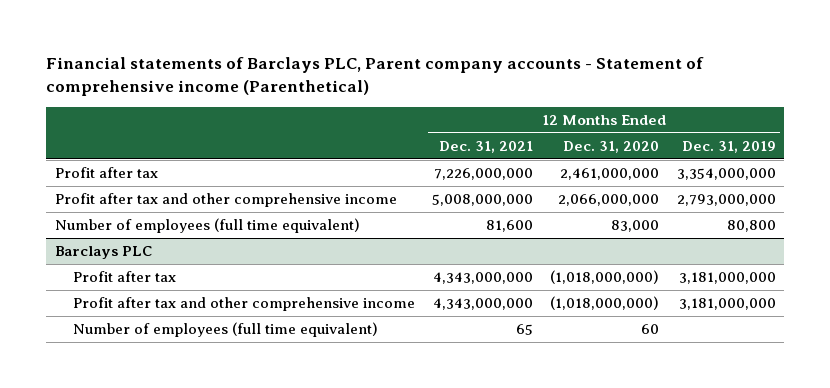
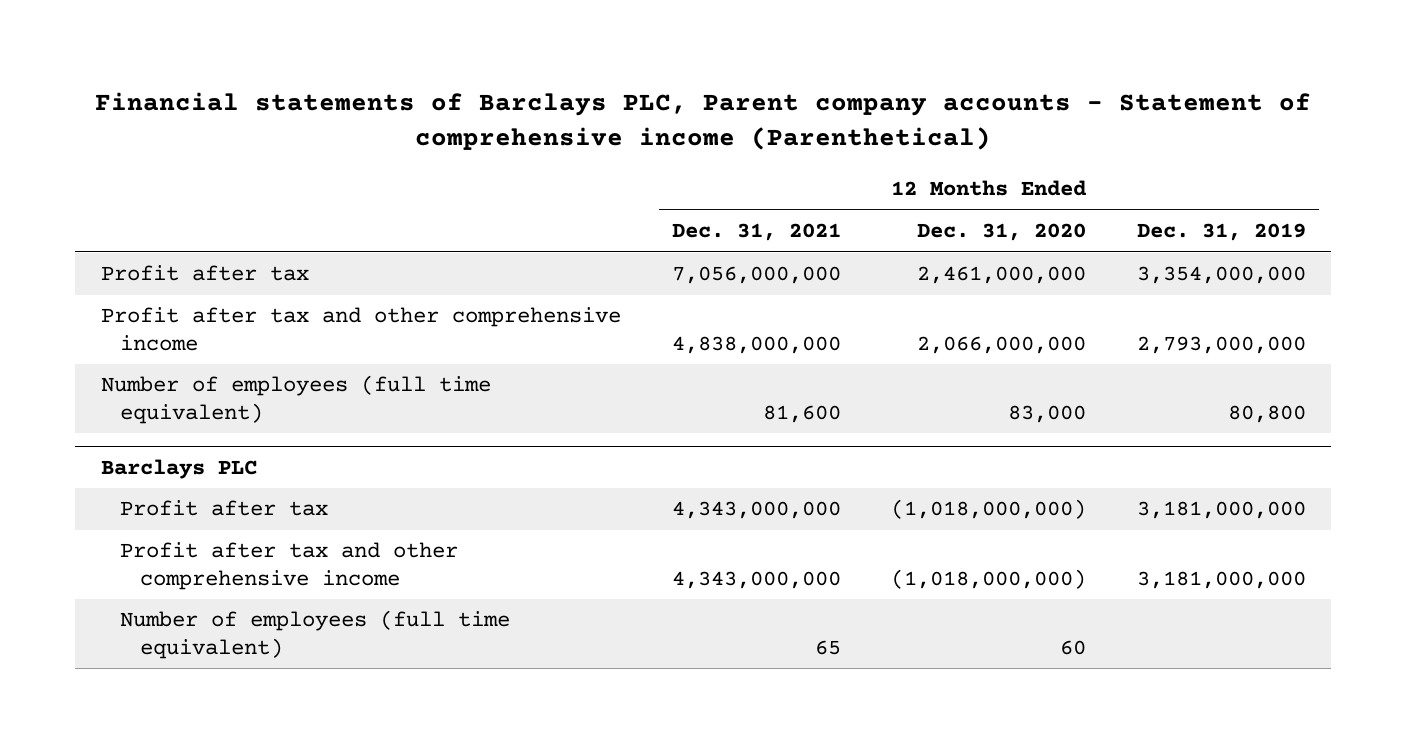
[433,168,533,181] 7,226,000,000 -> [671,266,841,285] 7,056,000,000
[431,194,533,207] 5,008,000,000 -> [671,335,841,354] 4,838,000,000

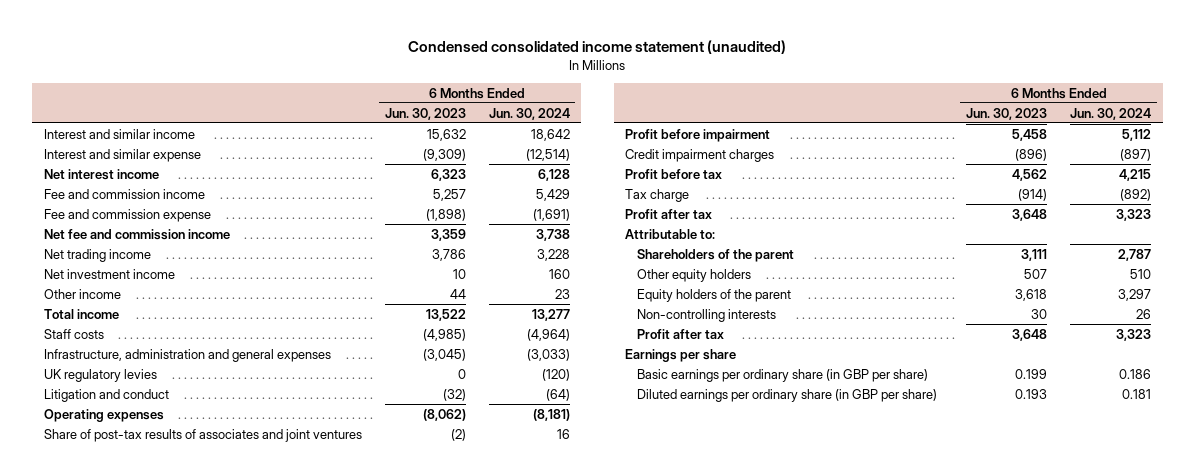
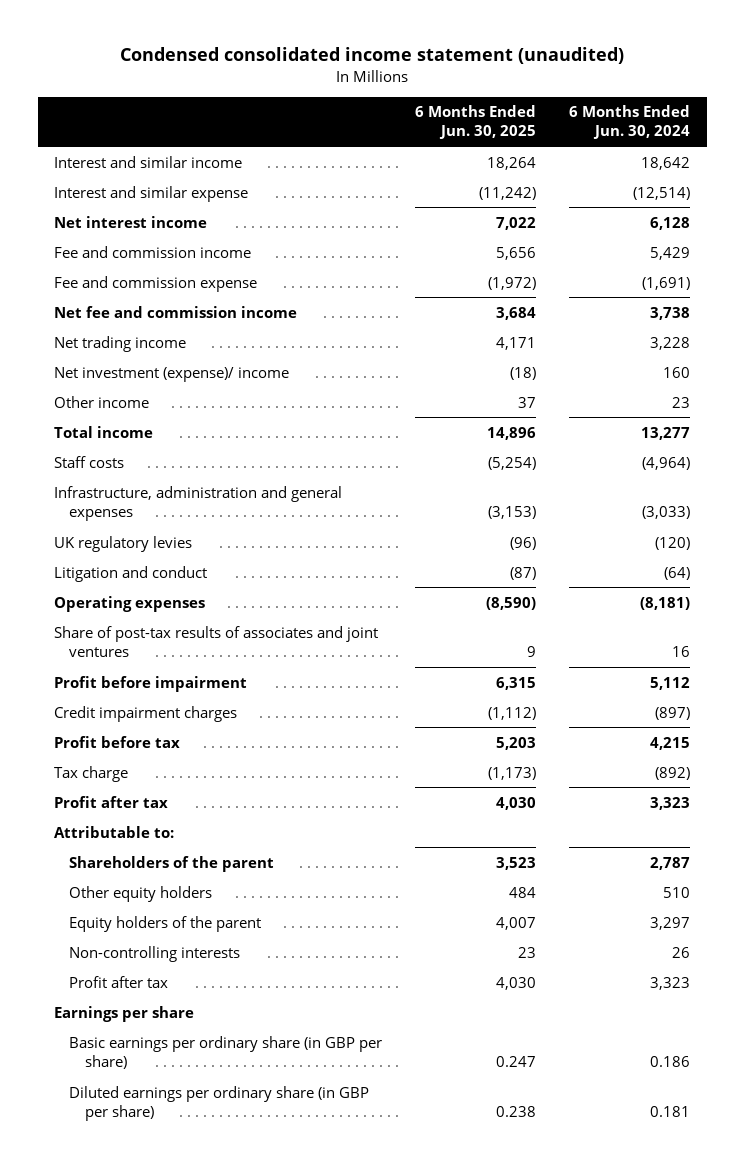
[384,107,466,120] Jun. 30, 2023 -> none
none -> [415,105,537,140] 6 Months Ended Jun. 30, 2025
[43,268,175,279] Net investment income -> [54,366,290,382] Net investment (expense)/ income

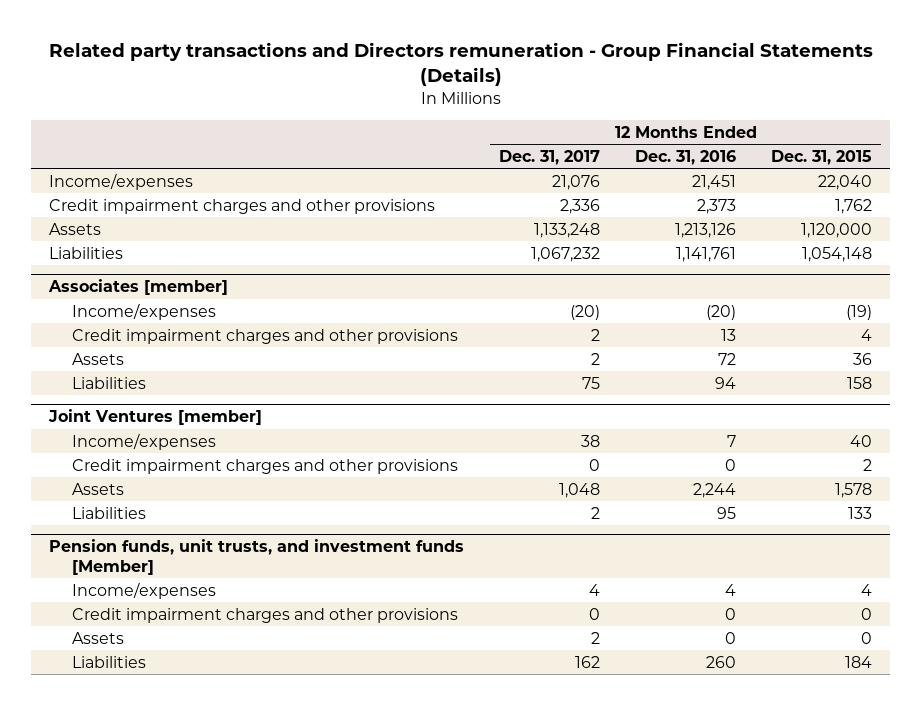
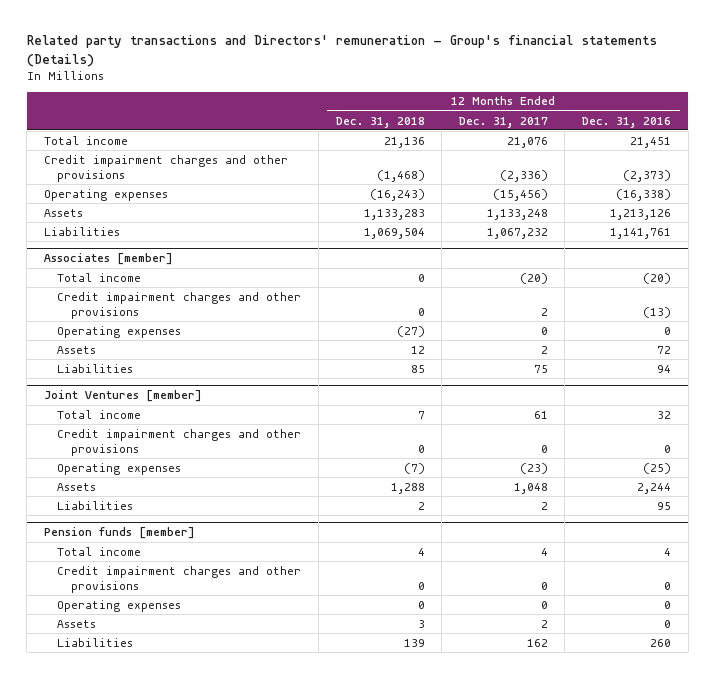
[48,41,873,86] Related party transactions and Directors remuneration - Group Financial Statements (Details) -> [26,35,657,67] Related party transactions and Directors' remuneration - Group's financial statements (Details)
[771,149,873,165] Dec. 31, 2015 -> none
none -> [335,116,425,128] Dec. 31, 2018
[48,172,193,190] Income/expenses -> [44,135,129,145] Total income
[560,198,601,214] 2,336 -> [499,169,548,182] (2,336)
[697,198,737,214] 2,373 -> [623,169,672,182] (2,373)
none -> [44,188,169,201] Operating expenses
[72,302,217,320] Income/expenses -> [57,272,142,282] Total income
[721,328,737,341] 13 -> [643,306,672,318] (13)
none -> [57,325,182,338] Operating expenses
[72,432,217,450] Income/expenses -> [57,409,142,419] Total income
[581,434,601,447] 38 -> [533,410,548,419] 61
[727,434,737,447] 7 -> [657,410,672,419] 32
none -> [57,462,182,475] Operating expenses
[48,539,464,575] Pension funds, unit trusts, and investment funds [Member] -> [44,527,196,540] Pension funds [member]
[72,581,217,599] Income/expenses -> [57,546,142,556] Total income
none -> [57,599,182,612] Operating expenses

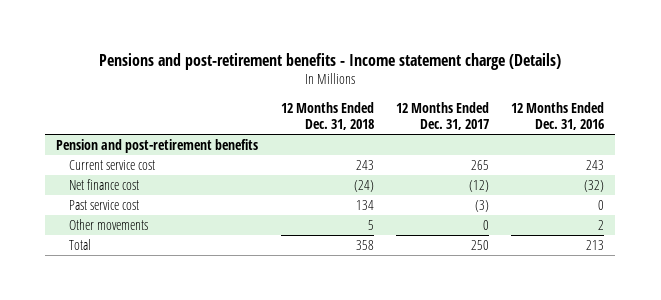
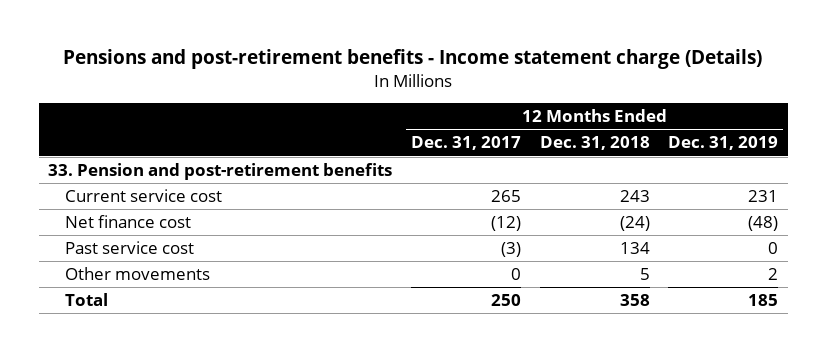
[511,101,605,130] 12 Months Ended Dec. 31, 2016 -> none
none -> [668,136,779,151] Dec. 31, 2019
[56,138,259,153] Pension and post-retirement benefits -> [48,162,393,180] 33. Pension and post-retirement benefits

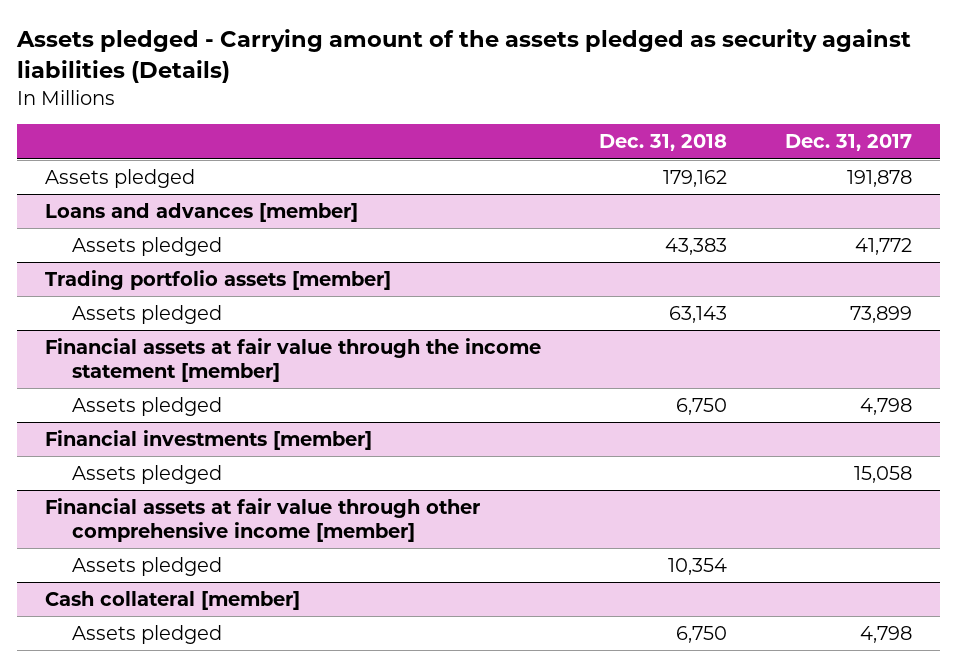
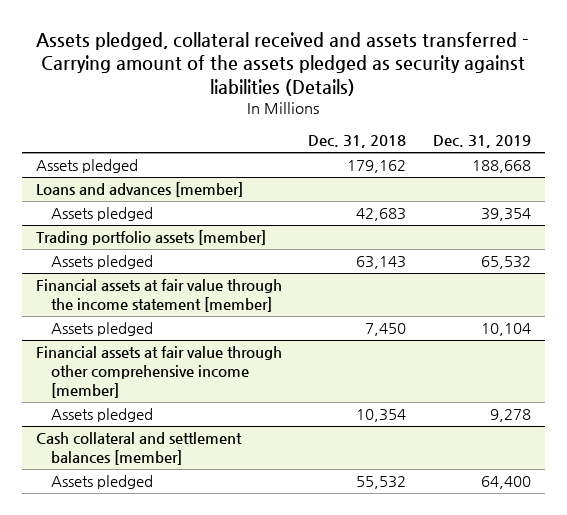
[15,29,911,83] Assets pledged - Carrying amount of the assets pledged as security against liabilities (Details) -> [36,31,530,96] Assets pledged, collateral received and assets transferred - Carrying amount of the assets pledged as security against liabilities (Details)
[784,134,912,152] Dec. 31, 2017 -> none
none -> [433,135,532,149] Dec. 31, 2019
[665,238,728,256] 43,383 -> [356,208,407,222] 42,683
[45,430,373,451] Financial investments [member] -> none
[72,465,223,485] Assets pledged -> none
[676,398,728,416] 6,750 -> [365,323,407,337] 7,450
[45,591,301,611] Cash collateral [member] -> [35,432,242,466] Cash collateral and settlement balances [member]
[676,626,728,644] 6,750 -> [356,476,407,490] 55,532

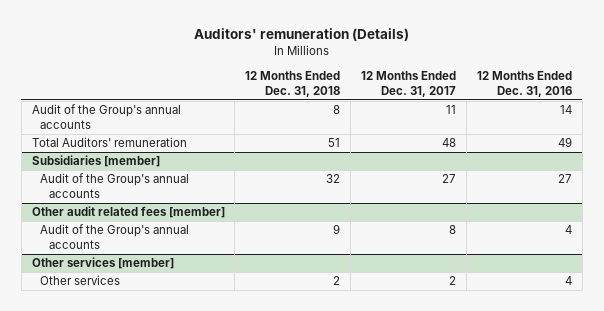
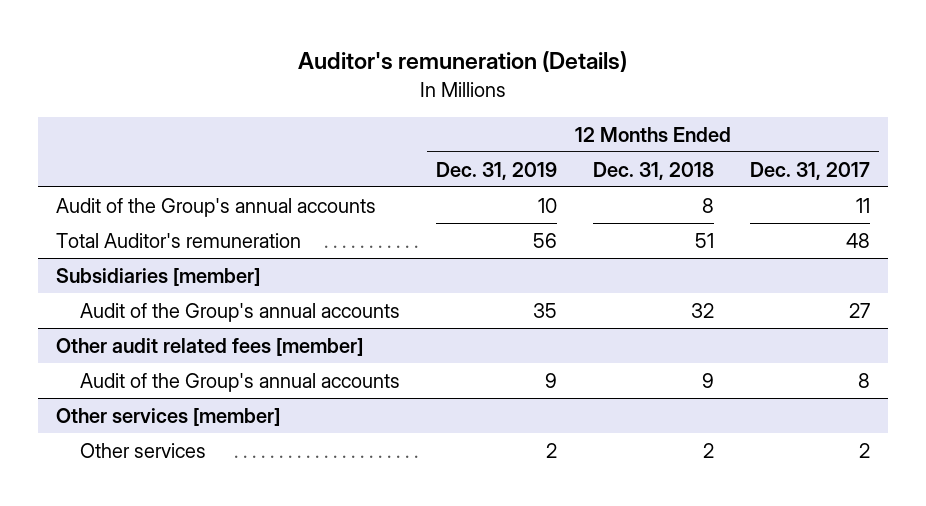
[193,28,409,42] Auditors' remuneration (Details) -> [298,51,628,73] Auditor's remuneration (Details)
[476,70,572,97] 12 Months Ended Dec. 31, 2016 -> none
none -> [436,161,558,180] Dec. 31, 2019
[31,137,187,148] Total Auditors' remuneration -> [56,232,302,248] Total Auditor's remuneration

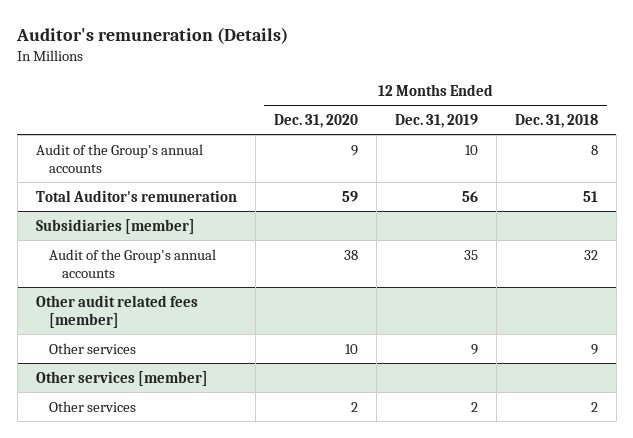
[750,161,871,180] Dec. 31, 2017 -> none
none -> [273,114,358,129] Dec. 31, 2020
[80,372,401,392] Audit of the Group's annual accounts -> none
none -> [48,342,136,354] Other services

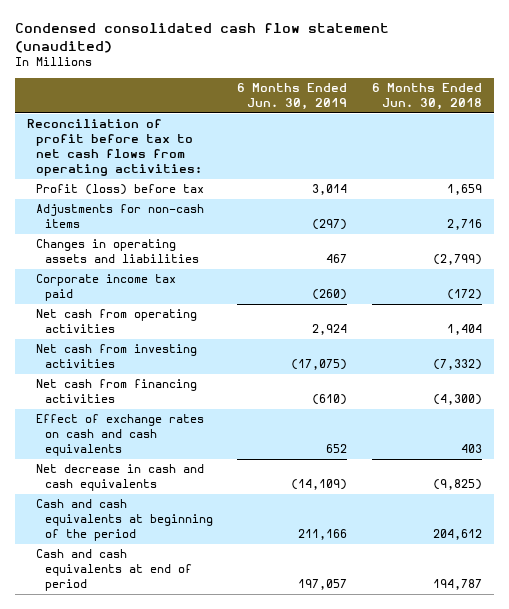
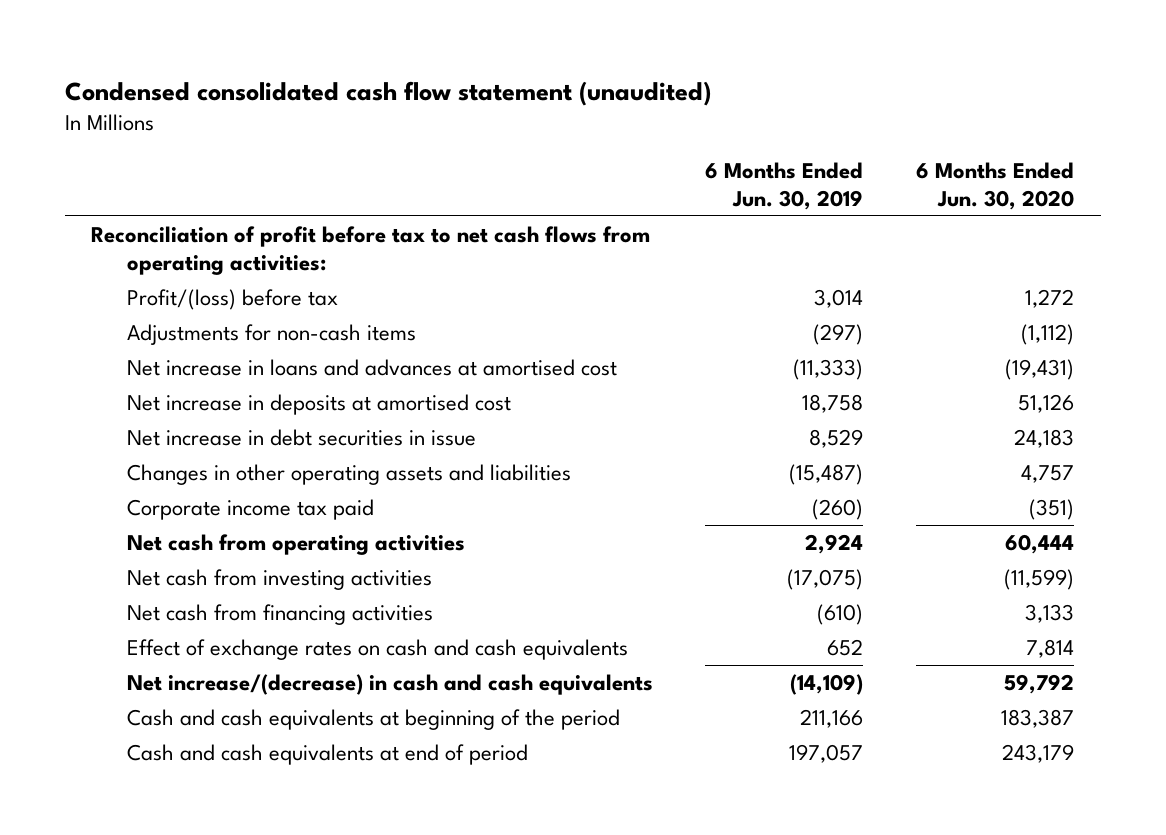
[371,83,482,111] 6 Months Ended Jun. 30, 2018 -> none
none -> [916,161,1075,210] 6 Months Ended Jun. 30, 2020
[36,184,205,196] Profit (loss) before tax -> [126,288,338,310] Profit/(loss) before tax
none -> [126,358,617,376] Net increase in loans and advances at amortised cost
none -> [126,393,511,415] Net increase in deposits at amortised cost
none -> [126,428,476,446] Net increase in debt securities in issue
[36,239,199,264] Changes in operating assets and liabilities -> [126,463,571,485] Changes in other operating assets and liabilities
[326,254,348,264] 467 -> [789,463,864,485] (15,487)
[36,464,205,492] Net decrease in cash and cash equivalents -> [126,673,653,695] Net increase/(decrease) in cash and cash equivalents

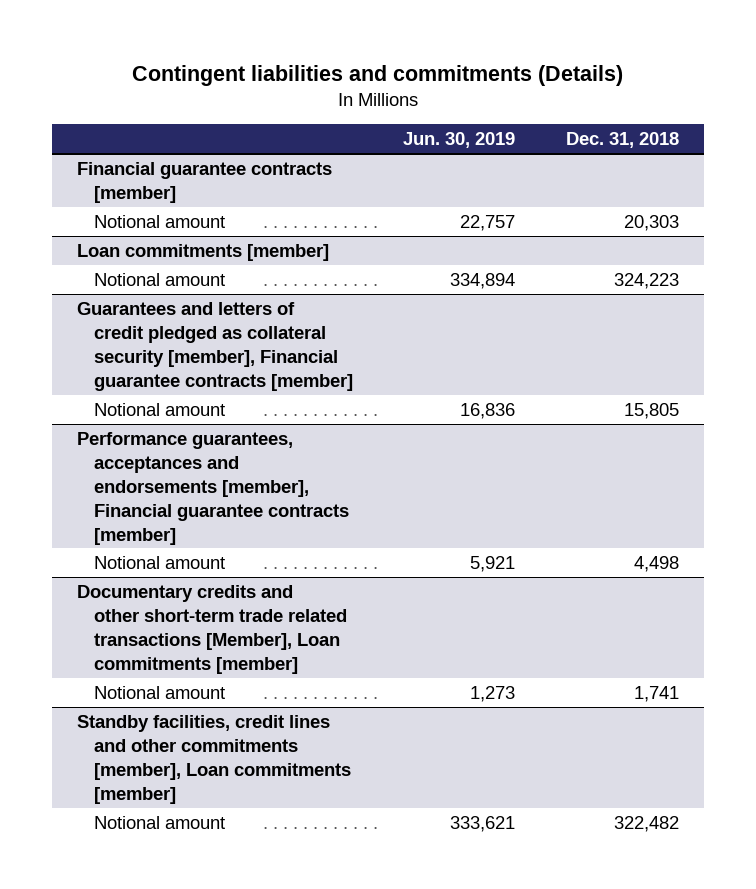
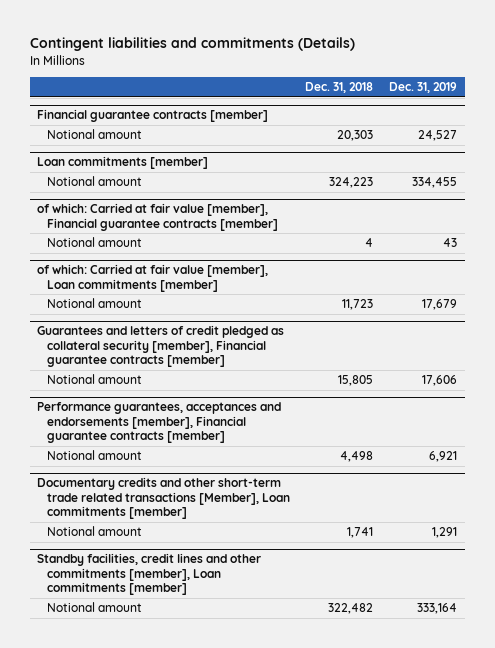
[403,132,516,149] Jun. 30, 2019 -> none
none -> [389,82,458,94] Dec. 31, 2019
none -> [37,203,278,231] of which: Carried at fair value [member], Financial guarantee contracts [member]
none -> [46,237,142,248] Notional amount
none -> [37,264,269,292] of which: Carried at fair value [member], Loan commitments [member]
none -> [46,298,142,309] Notional amount

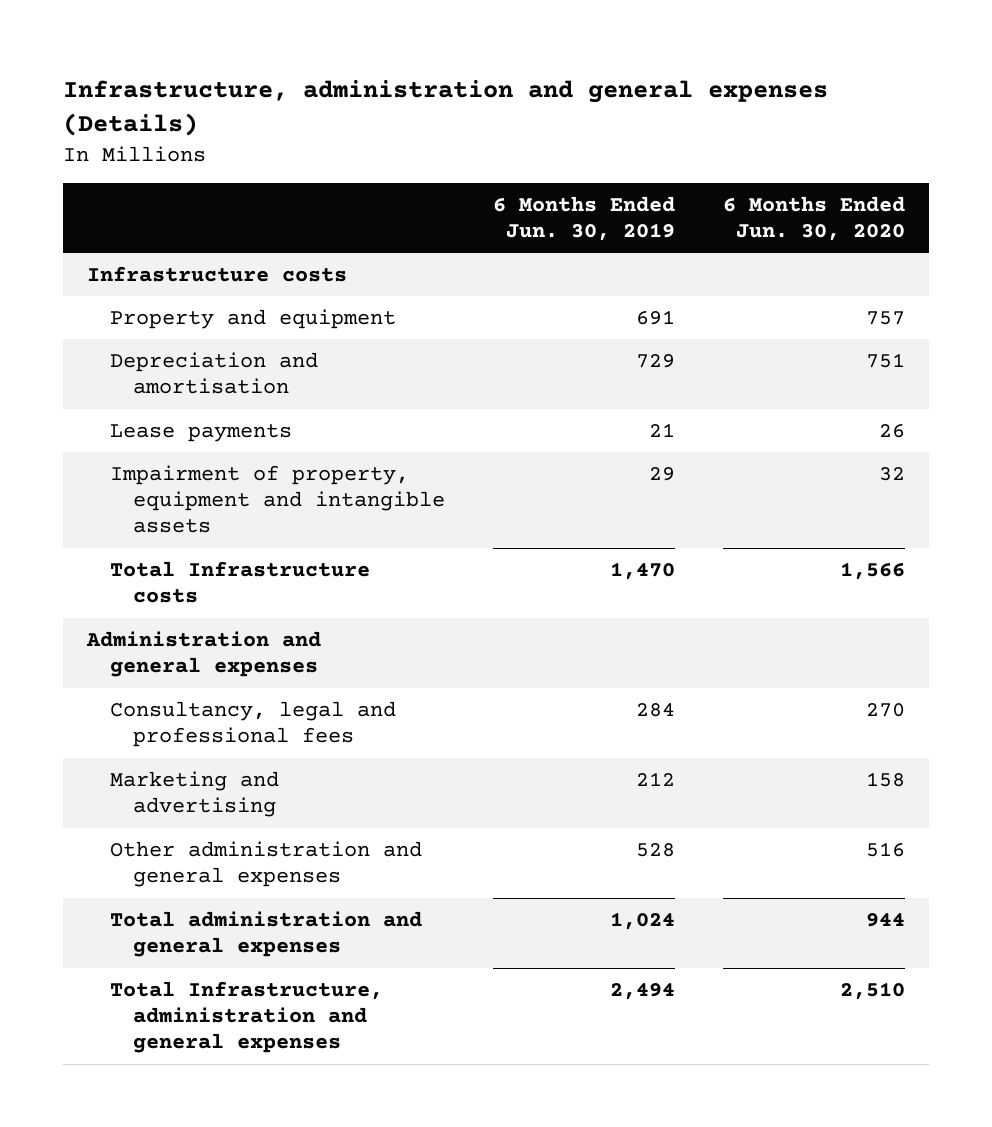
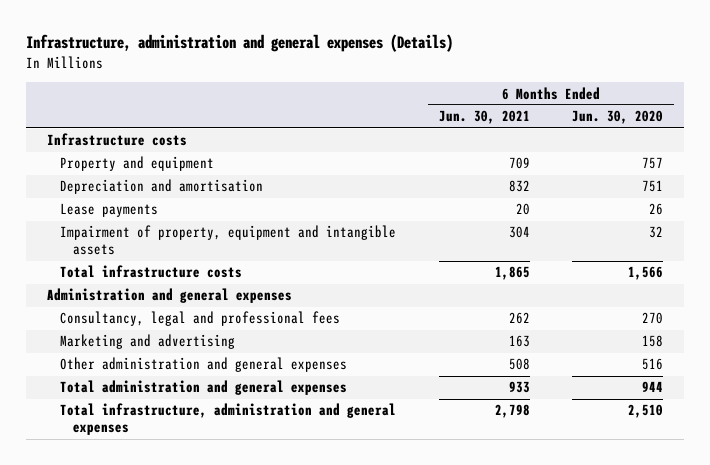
[493,195,676,241] 6 Months Ended Jun. 30, 2019 -> none
none -> [438,110,530,125] Jun. 30, 2021
[109,561,370,604] Total Infrastructure costs -> [60,265,243,279] Total infrastructure costs
[109,981,383,1054] Total Infrastructure, administration and general expenses -> [60,403,397,436] Total infrastructure, administration and general expenses

